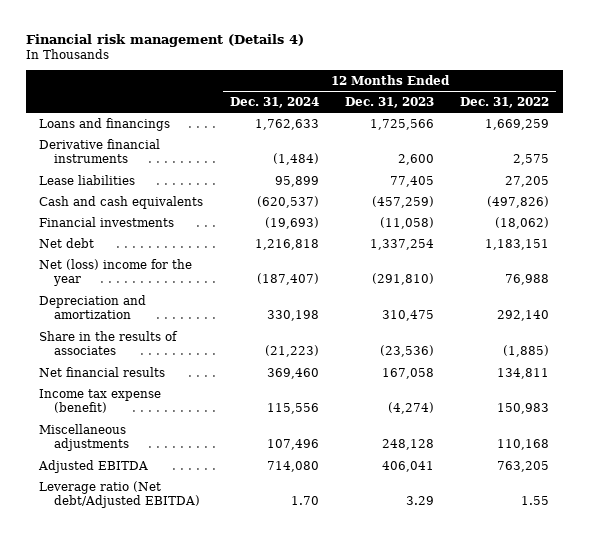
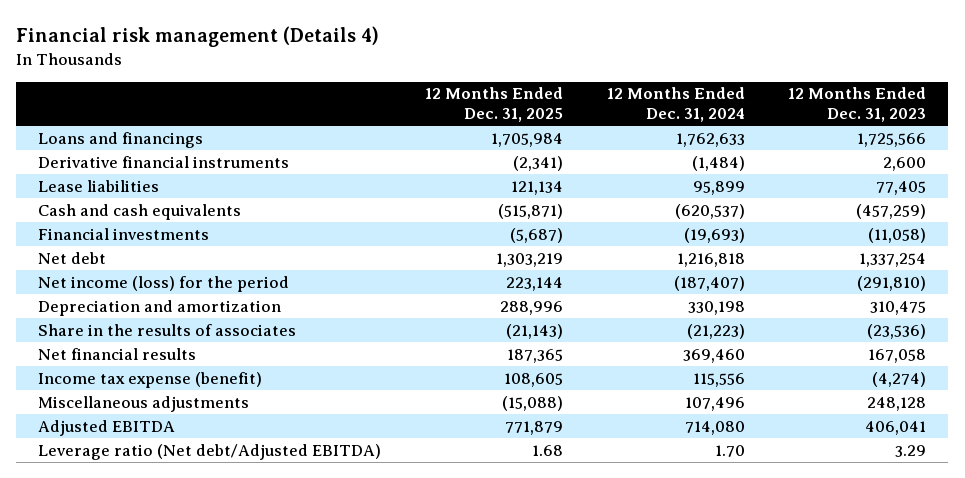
[460,96,550,108] Dec. 31, 2022 -> none
none -> [424,87,563,122] 12 Months Ended Dec. 31, 2025
[39,258,193,287] Net (loss) income for the year -> [38,275,290,292] Net income (loss) for the period

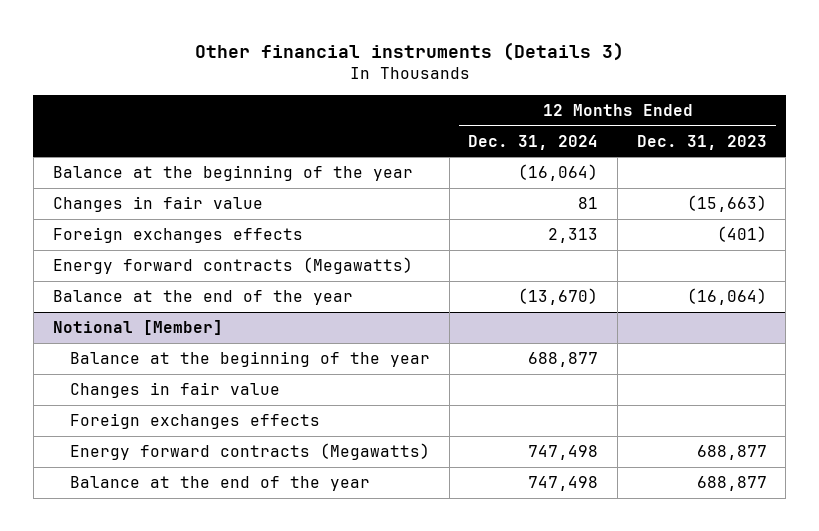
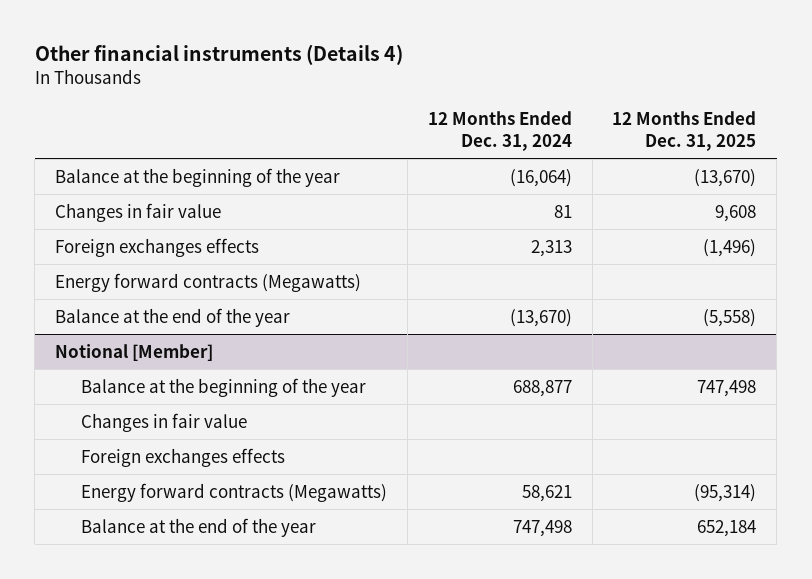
[194,41,624,61] Other financial instruments (Details 3) -> [34,44,403,66] Other financial instruments (Details 4)
[636,134,767,150] Dec. 31, 2023 -> none
none -> [612,110,757,151] 12 Months Ended Dec. 31, 2025
[528,445,599,461] 747,498 -> [521,484,572,502] 58,621

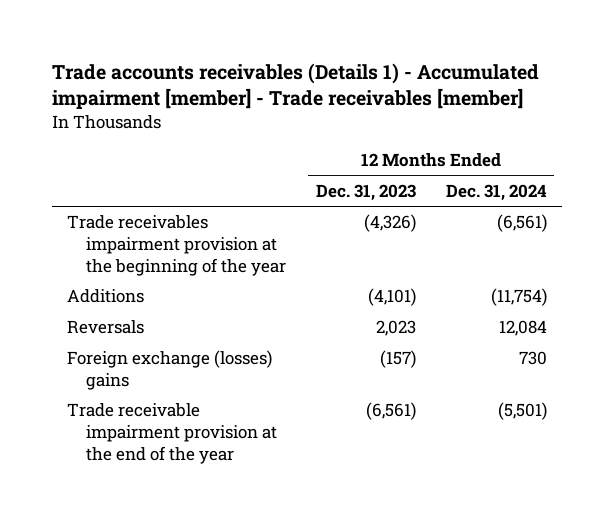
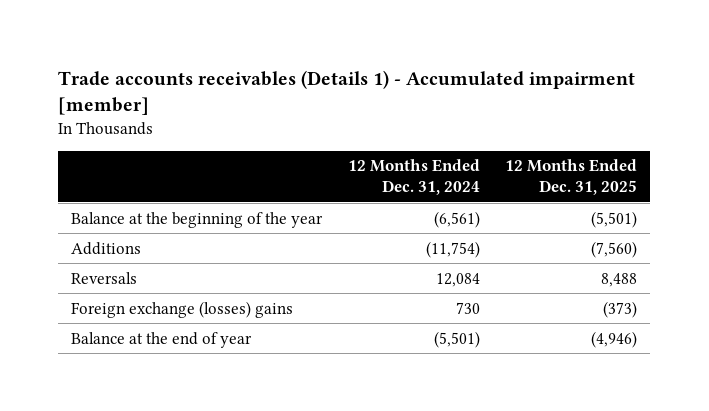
[52,62,540,109] Trade accounts receivables (Details 1) - Accumulated impairment [member] - Trade receivables [member] -> [58,69,636,115] Trade accounts receivables (Details 1) - Accumulated impairment [member]
[315,183,416,201] Dec. 31, 2023 -> none
none -> [505,159,638,196] 12 Months Ended Dec. 31, 2025
[67,215,286,276] Trade receivables impairment provision at the beginning of the year -> [71,211,324,228] Balance at the beginning of the year
[67,403,277,464] Trade receivable impairment provision at the end of the year -> [71,331,253,348] Balance at the end of year

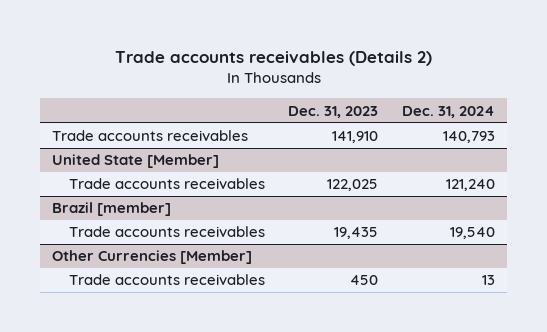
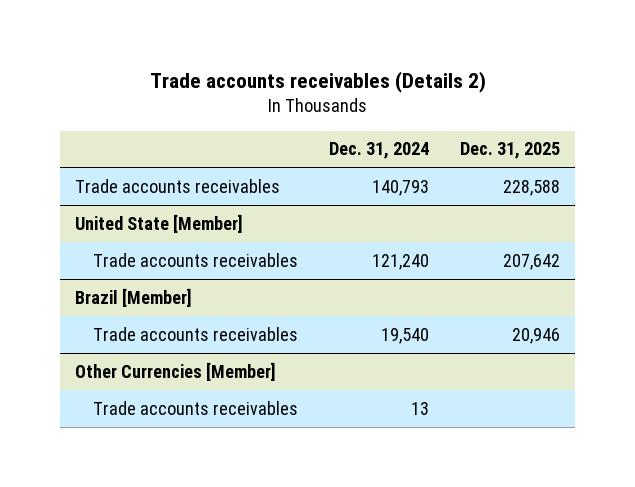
[288,105,379,118] Dec. 31, 2023 -> none
none -> [459,142,560,160] Dec. 31, 2025
[52,202,172,217] Brazil [member] -> [75,287,193,307] Brazil [Member]

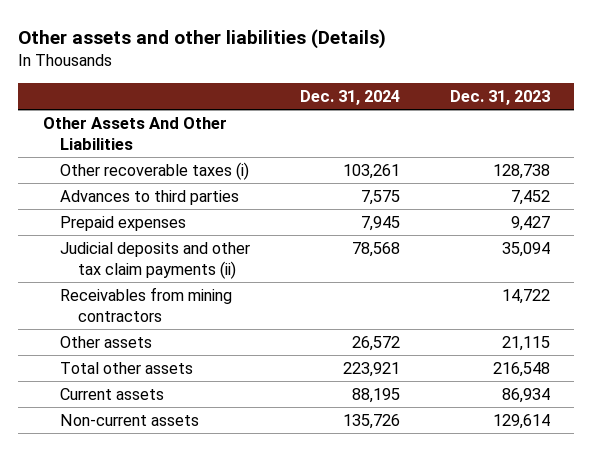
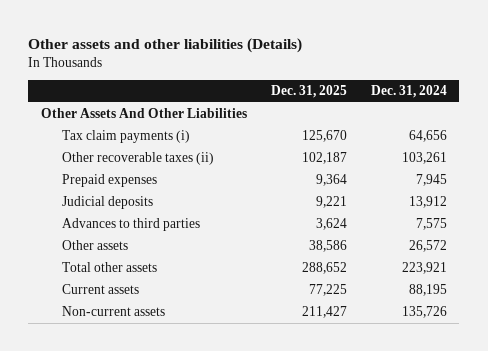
[449,89,550,105] Dec. 31, 2023 -> none
none -> [270,85,347,99] Dec. 31, 2025
none -> [61,130,190,144] Tax claim payments (i)
[60,162,250,181] Other recoverable taxes (i) -> [61,152,214,166] Other recoverable taxes (ii)
[60,287,233,323] Receivables from mining contractors -> none
[60,242,251,280] Judicial deposits and other tax claim payments (ii) -> [61,196,153,210] Judicial deposits
[352,242,401,258] 78,568 -> [409,196,448,209] 13,912
[60,190,240,206] Advances to third parties -> [61,218,200,232] Advances to third parties

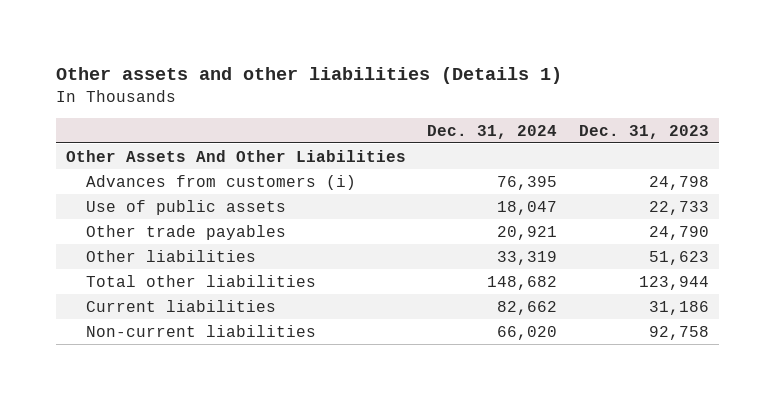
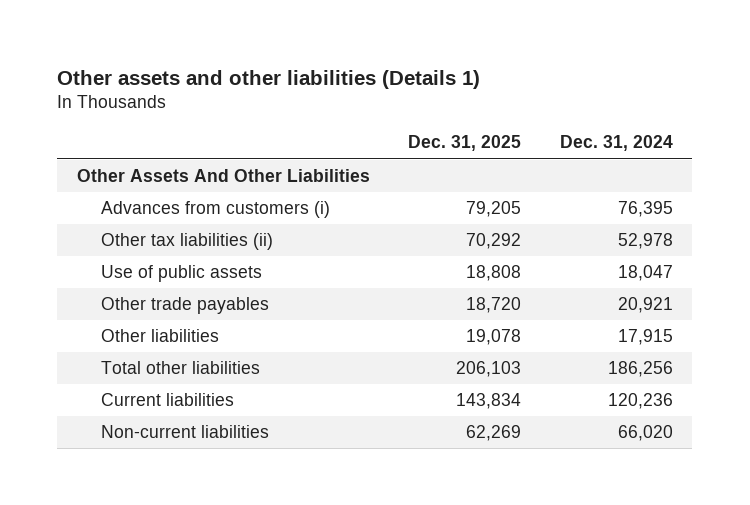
[578,124,709,139] Dec. 31, 2023 -> none
none -> [408,135,522,152] Dec. 31, 2025
none -> [100,233,273,251] Other tax liabilities (ii)
[497,250,558,265] 33,319 -> [618,329,674,346] 17,915
[487,275,558,290] 148,682 -> [608,361,674,378] 186,256
[497,300,558,315] 82,662 -> [608,393,674,410] 120,236

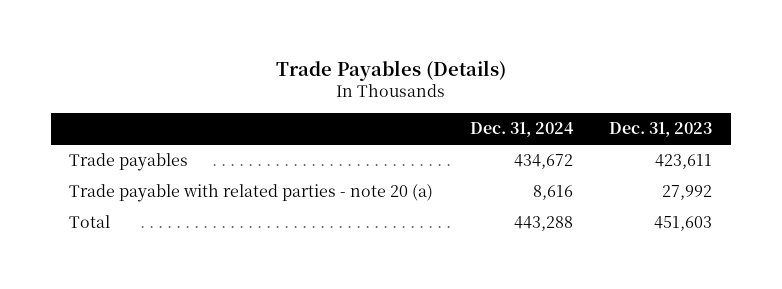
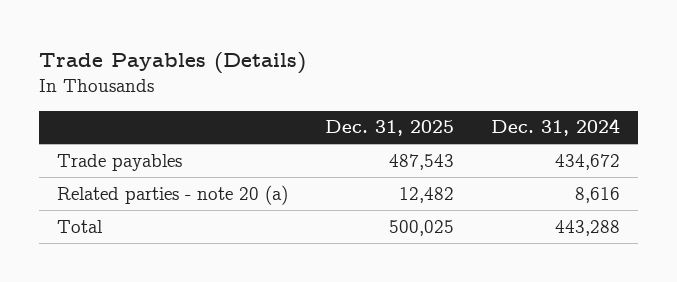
[609,122,713,138] Dec. 31, 2023 -> none
none -> [324,120,454,137] Dec. 31, 2025
[69,184,434,203] Trade payable with related parties - note 20 (a) -> [56,184,288,205] Related parties - note 20 (a)

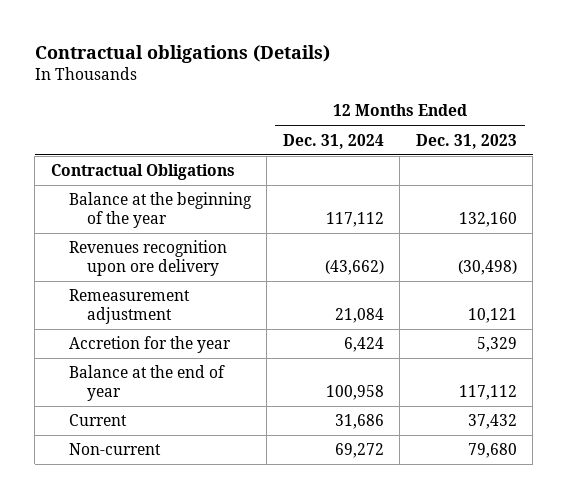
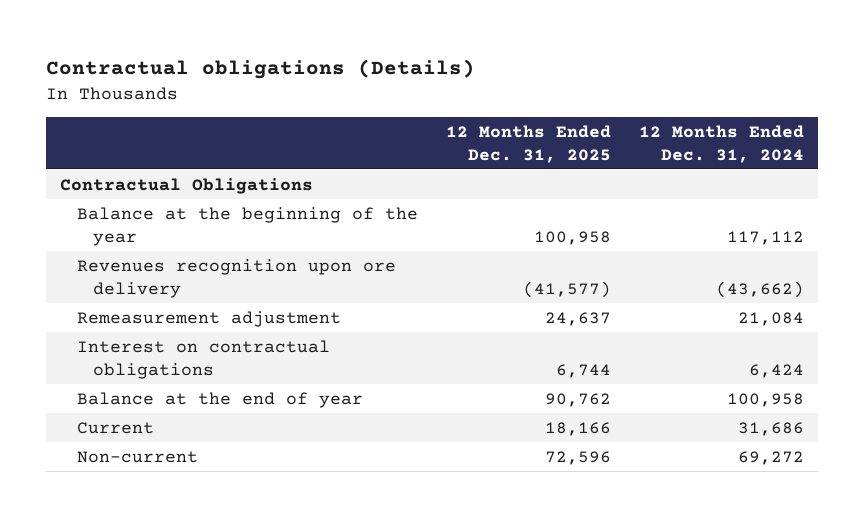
[415,133,517,149] Dec. 31, 2023 -> none
none -> [445,124,611,163] 12 Months Ended Dec. 31, 2025
[68,336,231,354] Accretion for the year -> [76,339,330,379] Interest on contractual obligations

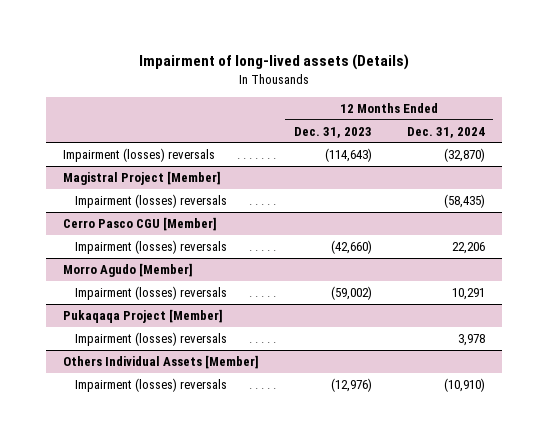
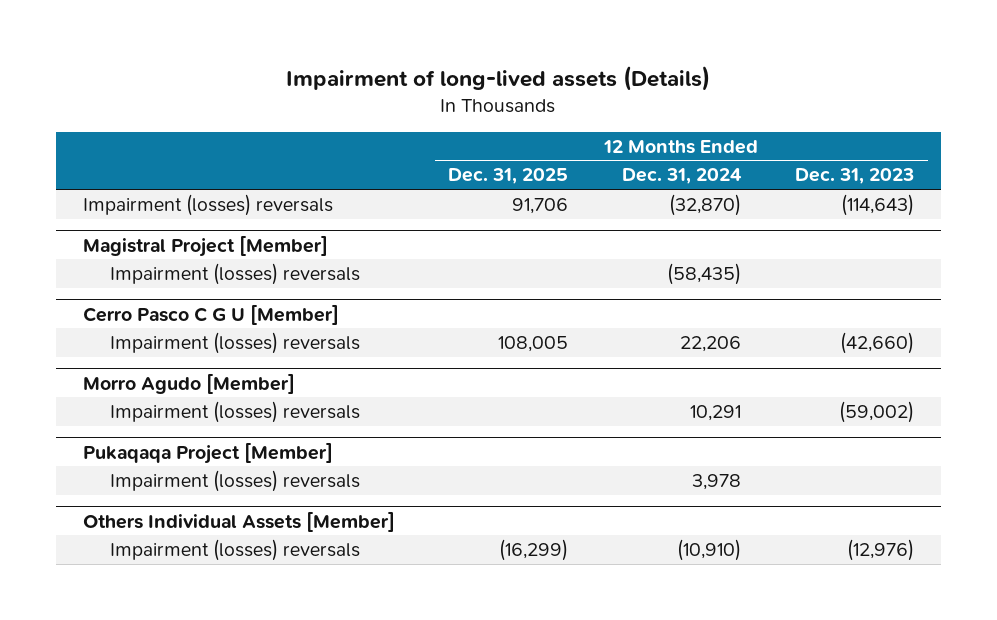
none -> [448,168,569,185] Dec. 31, 2025
[63,216,218,231] Cerro Pasco CGU [Member] -> [82,303,339,325] Cerro Pasco C G U [Member]

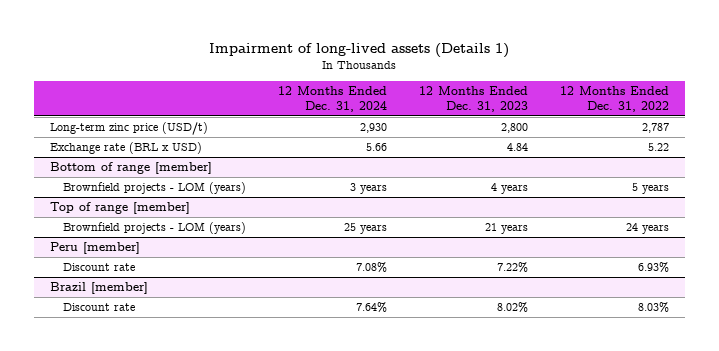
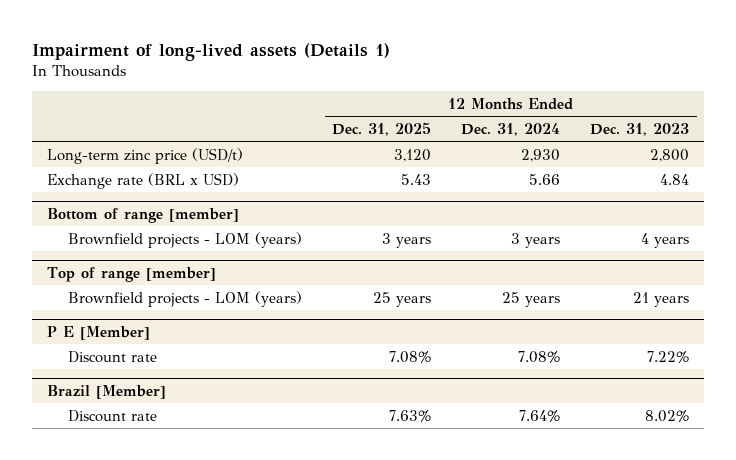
[559,85,669,112] 12 Months Ended Dec. 31, 2022 -> none
none -> [332,121,432,136] Dec. 31, 2025
[50,242,141,255] Peru [member] -> [47,325,151,340] P E [Member]
[50,282,149,295] Brazil [member] -> [47,384,167,399] Brazil [Member]

